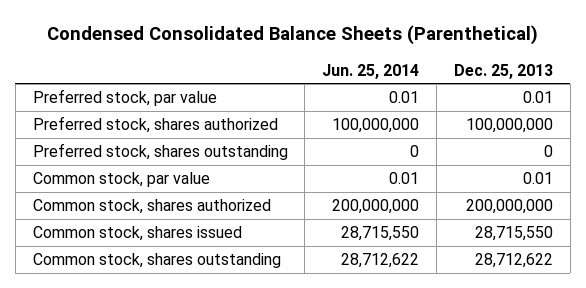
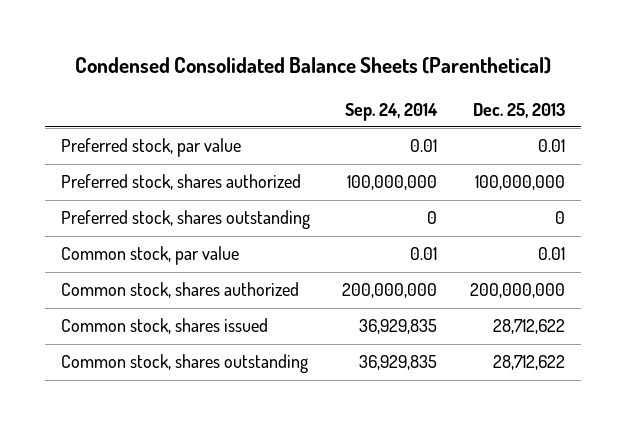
[322,63,420,79] Jun. 25, 2014 -> none
none -> [345,102,439,121] Sep. 24, 2014
[475,226,554,242] 28,715,550 -> [492,319,565,335] 28,712,622

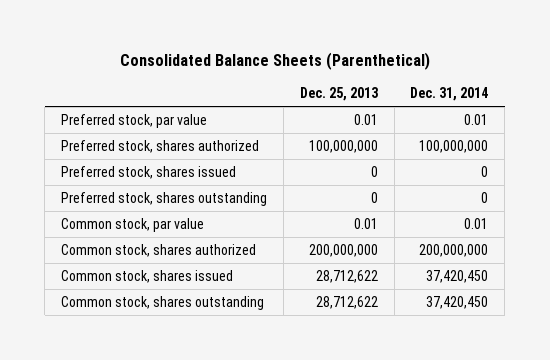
[74,56,551,74] Condensed Consolidated Balance Sheets (Parenthetical) -> [119,52,430,71] Consolidated Balance Sheets (Parenthetical)
[345,102,439,121] Sep. 24, 2014 -> none
none -> [410,87,489,102] Dec. 31, 2014
none -> [61,165,237,179] Preferred stock, shares issued

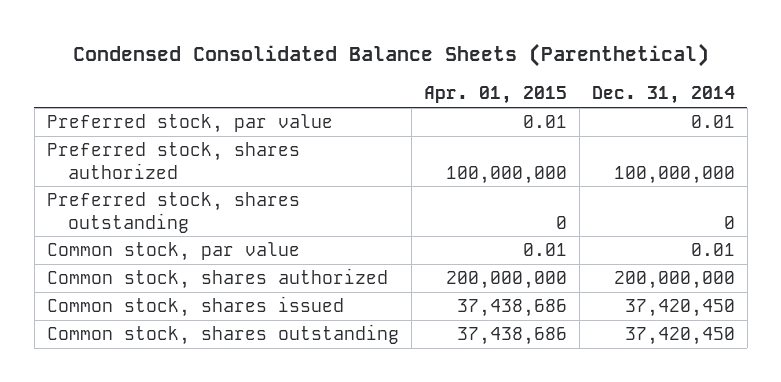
[119,52,430,71] Consolidated Balance Sheets (Parenthetical) -> [72,43,709,68] Condensed Consolidated Balance Sheets (Parenthetical)
[299,87,378,102] Dec. 25, 2013 -> none
none -> [423,86,567,105] Apr. 01, 2015
[61,165,237,179] Preferred stock, shares issued -> none

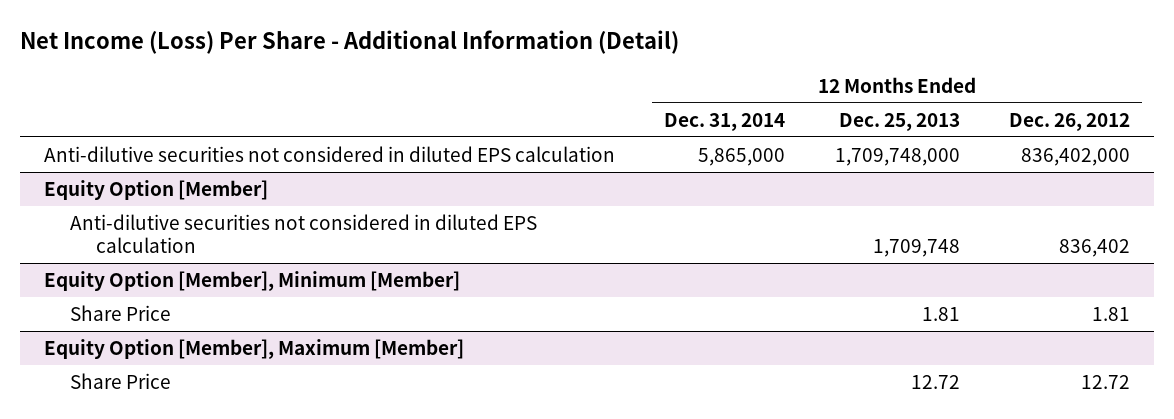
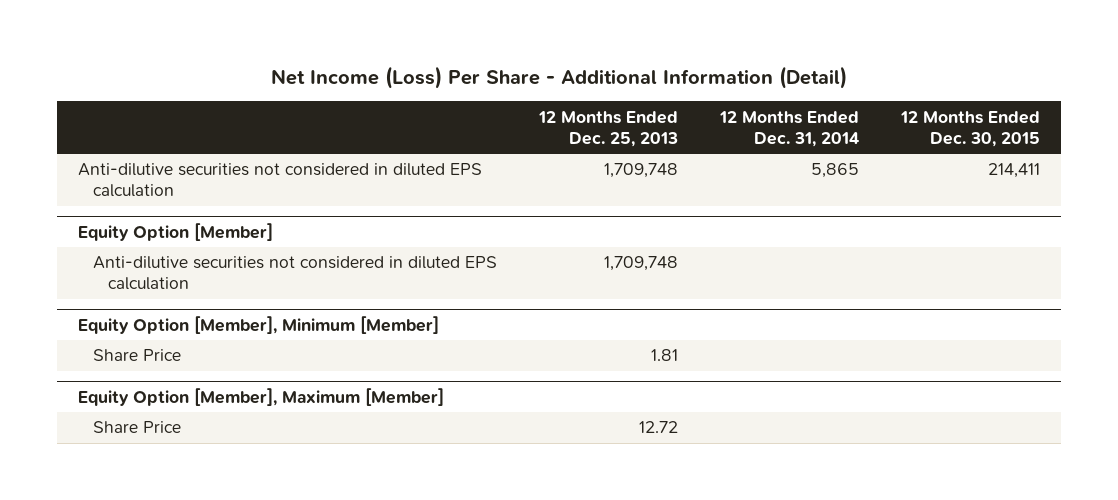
[1008,112,1130,131] Dec. 26, 2012 -> none
none -> [899,110,1040,147] 12 Months Ended Dec. 30, 2015
[698,148,786,167] 5,865,000 -> [810,163,859,179] 5,865
[834,148,960,167] 1,709,748,000 -> [603,163,678,179] 1,709,748

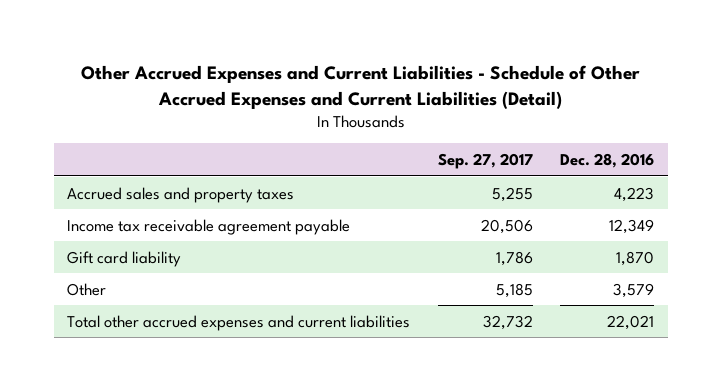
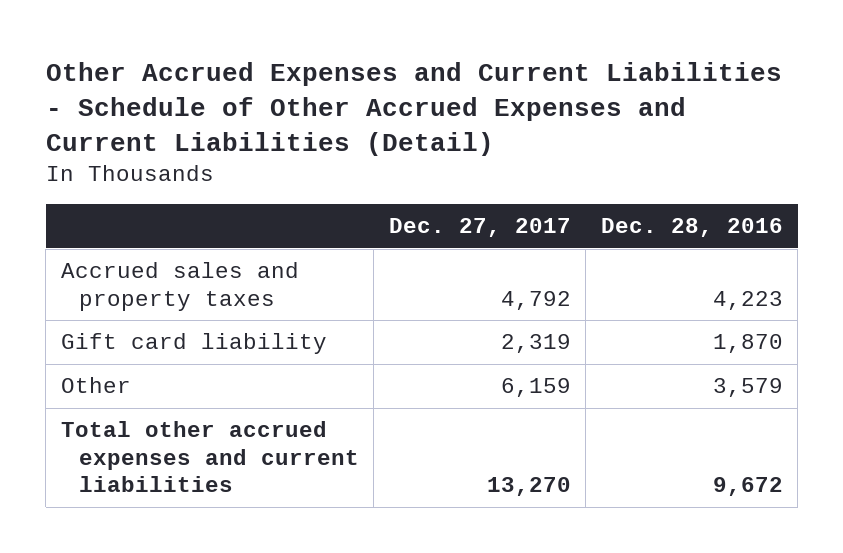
[437,152,533,169] Sep. 27, 2017 -> none
none -> [388,218,571,238] Dec. 27, 2017
[67,218,351,235] Income tax receivable agreement payable -> none
[606,314,654,330] 22,021 -> [712,477,783,497] 9,672

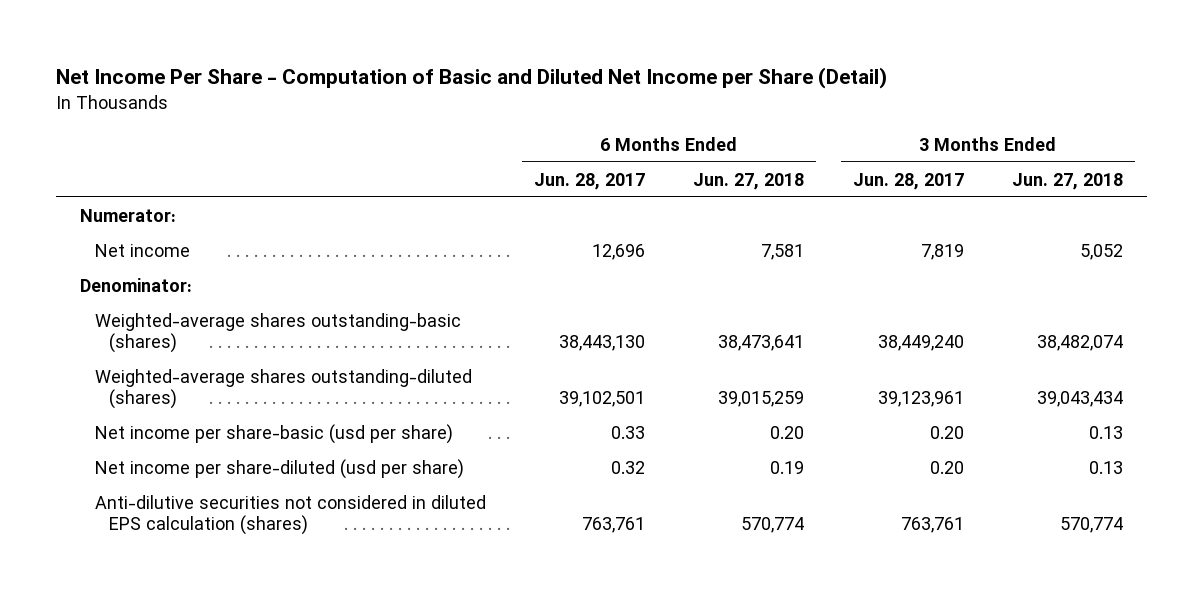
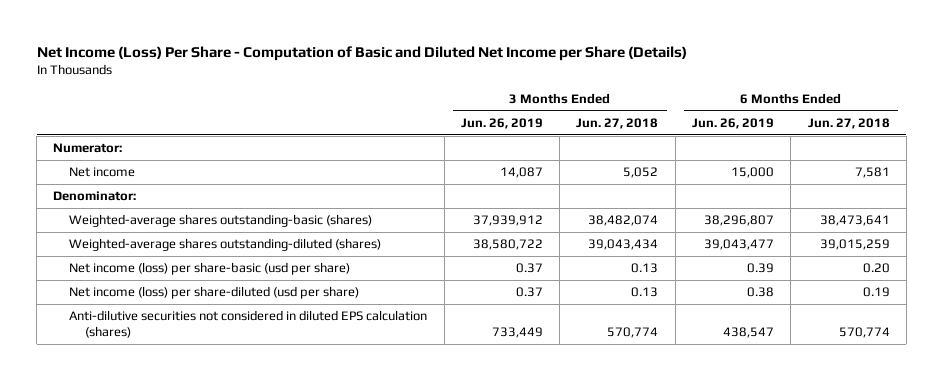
[56,67,888,90] Net Income Per Share - Computation of Basic and Diluted Net Income per Share (Detail) -> [36,45,687,61] Net Income (Loss) Per Share - Computation of Basic and Diluted Net Income per Share (Details)
[534,172,646,190] Jun. 28, 2017 -> none
[852,172,964,190] Jun. 28, 2017 -> none
none -> [460,117,543,129] Jun. 26, 2019
none -> [692,117,775,129] Jun. 26, 2019
[94,423,453,444] Net income per share-basic (usd per share) -> [69,262,351,276] Net income (loss) per share-basic (usd per share)
[94,458,464,479] Net income per share-diluted (usd per share) -> [69,286,360,300] Net income (loss) per share-diluted (usd per share)

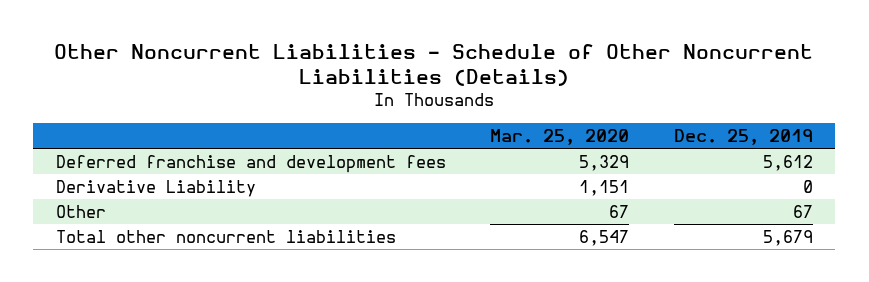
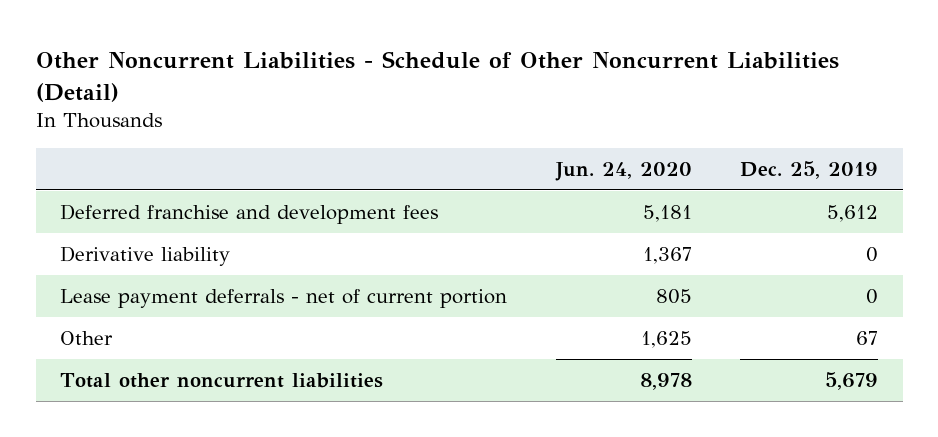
[54,43,814,87] Other Noncurrent Liabilities - Schedule of Other Noncurrent Liabilities (Details) -> [35,50,839,102] Other Noncurrent Liabilities - Schedule of Other Noncurrent Liabilities (Detail)
[490,128,630,145] Mar. 25, 2020 -> none
none -> [554,161,692,181] Jun. 24, 2020
[55,179,256,197] Derivative Liability -> [60,246,231,267] Derivative liability
none -> [60,289,508,309] Lease payment deferrals - net of current portion

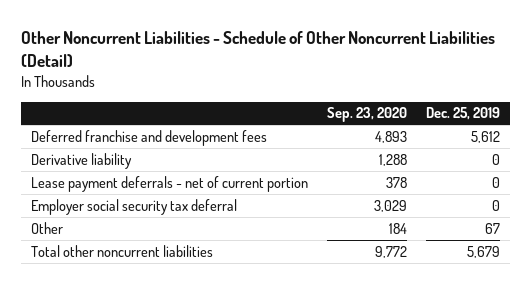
[554,161,692,181] Jun. 24, 2020 -> none
none -> [327,107,408,123] Sep. 23, 2020
none -> [31,198,238,215] Employer social security tax deferral

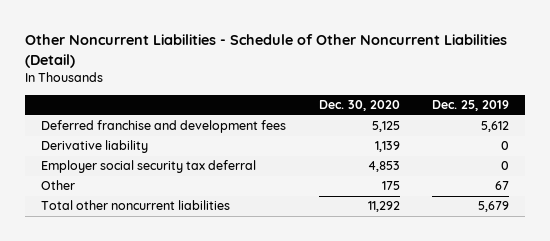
[327,107,408,123] Sep. 23, 2020 -> none
none -> [318,100,400,112] Dec. 30, 2020
[31,175,309,192] Lease payment deferrals - net of current portion -> none

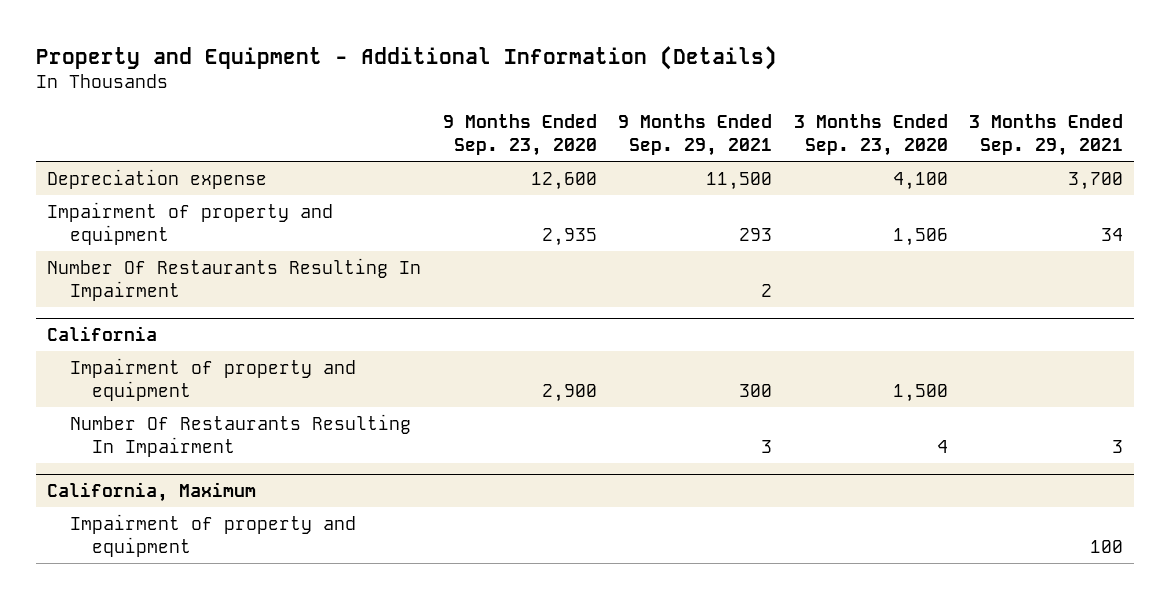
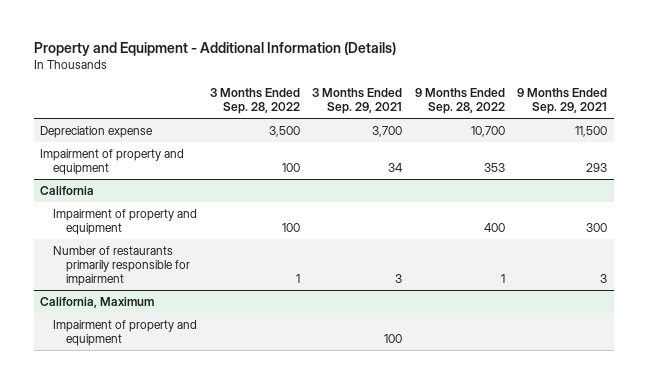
[442,114,597,156] 9 Months Ended Sep. 23, 2020 -> none
[793,114,948,156] 3 Months Ended Sep. 23, 2020 -> none
none -> [209,88,300,115] 3 Months Ended Sep. 28, 2022
none -> [414,88,505,115] 9 Months Ended Sep. 28, 2022
[46,257,421,301] Number Of Restaurants Resulting In Impairment -> none
[69,413,411,457] Number Of Restaurants Resulting In Impairment -> [53,245,191,286] Number of restaurants primarily responsible for impairment

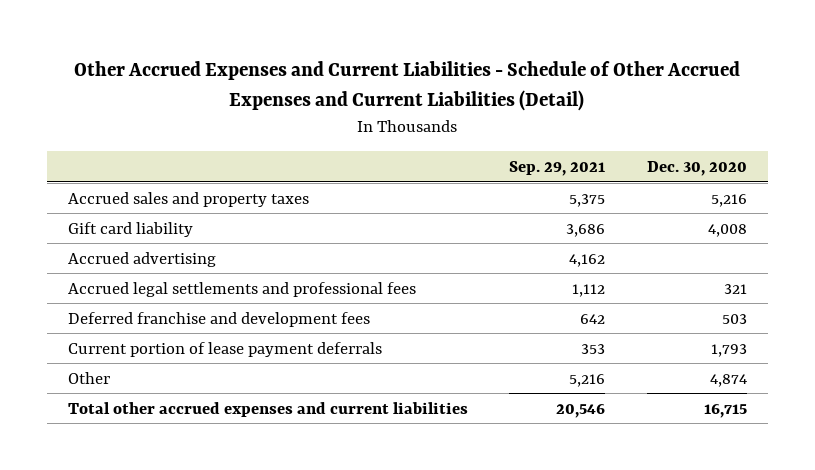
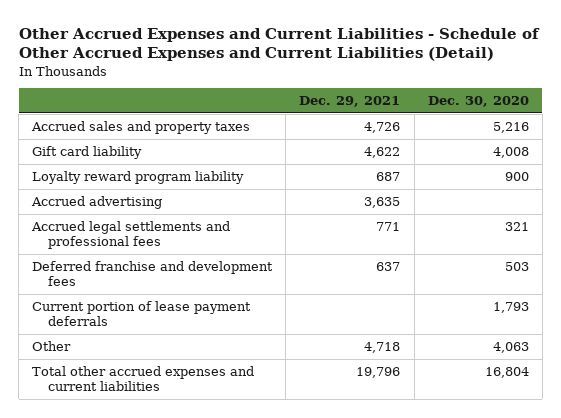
[509,160,606,176] Sep. 29, 2021 -> none
none -> [299,96,401,108] Dec. 29, 2021
none -> [32,170,245,184] Loyalty reward program liability
[710,373,748,387] 4,874 -> [492,341,529,353] 4,063
[704,403,748,418] 16,715 -> [484,366,529,378] 16,804

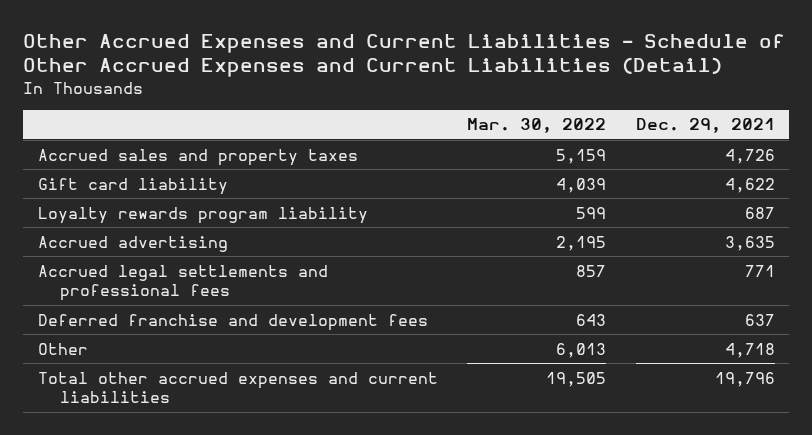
[427,96,529,108] Dec. 30, 2020 -> none
none -> [467,118,607,134] Mar. 30, 2022
[32,170,245,184] Loyalty reward program liability -> [37,206,368,224] Loyalty rewards program liability
[32,300,252,326] Current portion of lease payment deferrals -> none

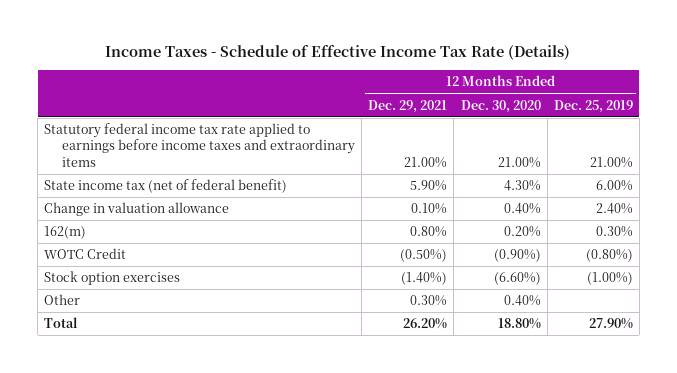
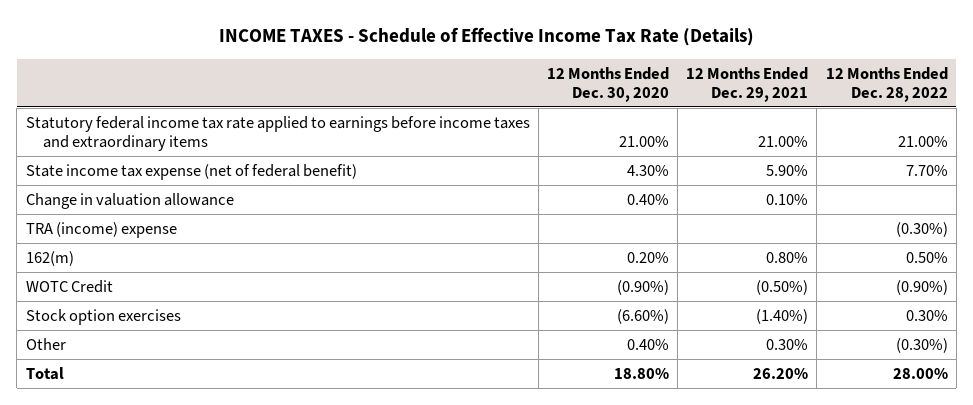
[105,45,571,61] Income Taxes - Schedule of Effective Income Tax Rate (Details) -> [218,27,754,47] INCOME TAXES - Schedule of Effective Income Tax Rate (Details)
[553,99,633,113] Dec. 25, 2019 -> none
none -> [825,66,948,102] 12 Months Ended Dec. 28, 2022
[44,179,288,194] State income tax (net of federal benefit) -> [25,163,357,180] State income tax expense (net of federal benefit)
none -> [25,221,177,238] TRA (income) expense

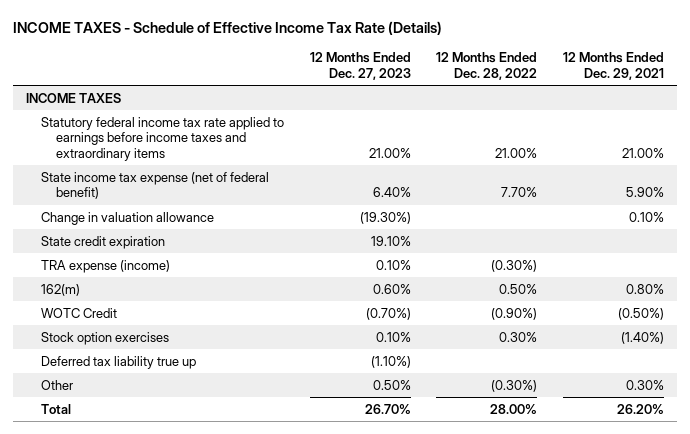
[546,66,669,102] 12 Months Ended Dec. 30, 2020 -> none
none -> [309,52,411,80] 12 Months Ended Dec. 27, 2023
none -> [25,92,121,103] INCOME TAXES
none -> [41,235,166,249] State credit expiration
[25,221,177,238] TRA (income) expense -> [41,259,171,273] TRA expense (income)
none -> [41,355,197,369] Deferred tax liability true up

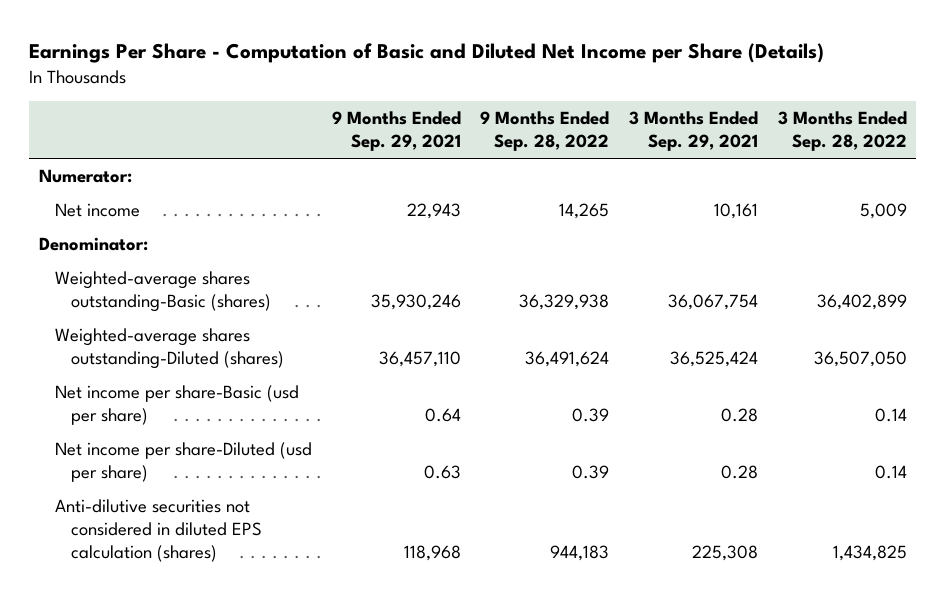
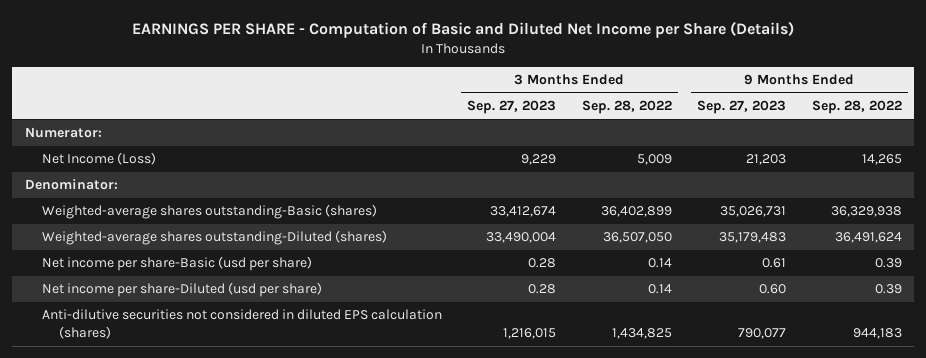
[29,42,825,63] Earnings Per Share - Computation of Basic and Diluted Net Income per Share (Details) -> [132,20,795,38] EARNINGS PER SHARE - Computation of Basic and Diluted Net Income per Share (Details)
[331,111,461,152] 9 Months Ended Sep. 29, 2021 -> none
[629,111,759,152] 3 Months Ended Sep. 29, 2021 -> none
none -> [467,100,557,115] Sep. 27, 2023
none -> [697,100,787,115] Sep. 27, 2023
[55,203,141,218] Net income -> [41,152,156,166] Net Income (Loss)

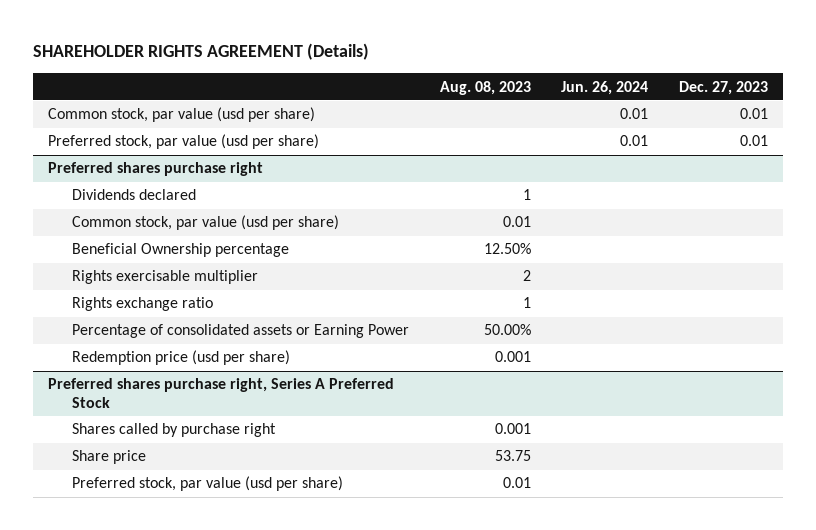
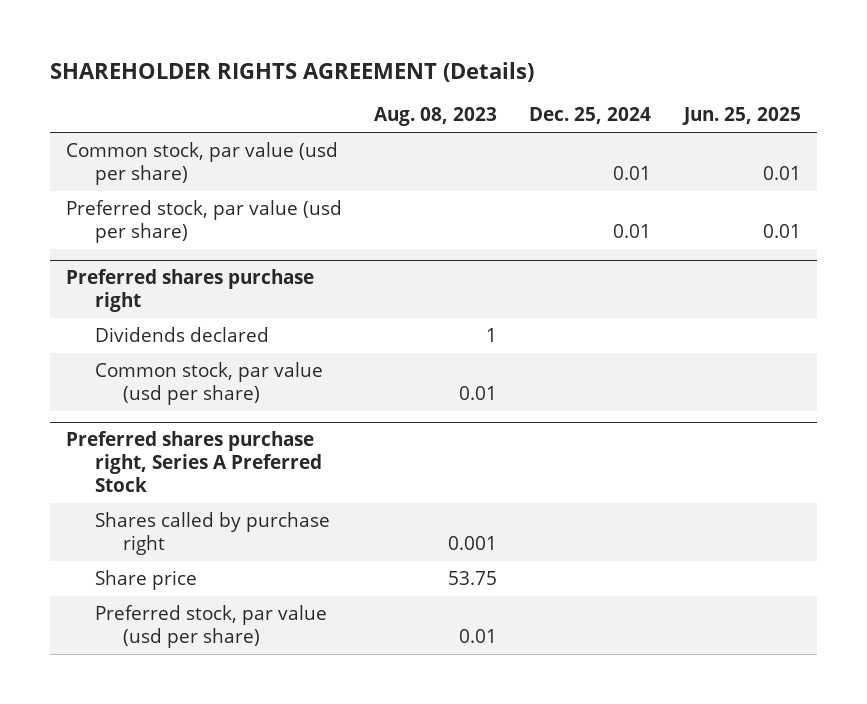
[561,80,649,95] Jun. 26, 2024 -> none
[678,80,768,95] Dec. 27, 2023 -> none
none -> [529,107,652,125] Dec. 25, 2024
none -> [681,107,801,126] Jun. 25, 2025
[72,243,290,258] Beneficial Ownership percentage -> none
[72,270,259,285] Rights exercisable multiplier -> none
[72,297,214,312] Rights exchange ratio -> none
[72,324,410,339] Percentage of consolidated assets or Earning Power -> none
[72,350,291,366] Redemption price (usd per share) -> none

